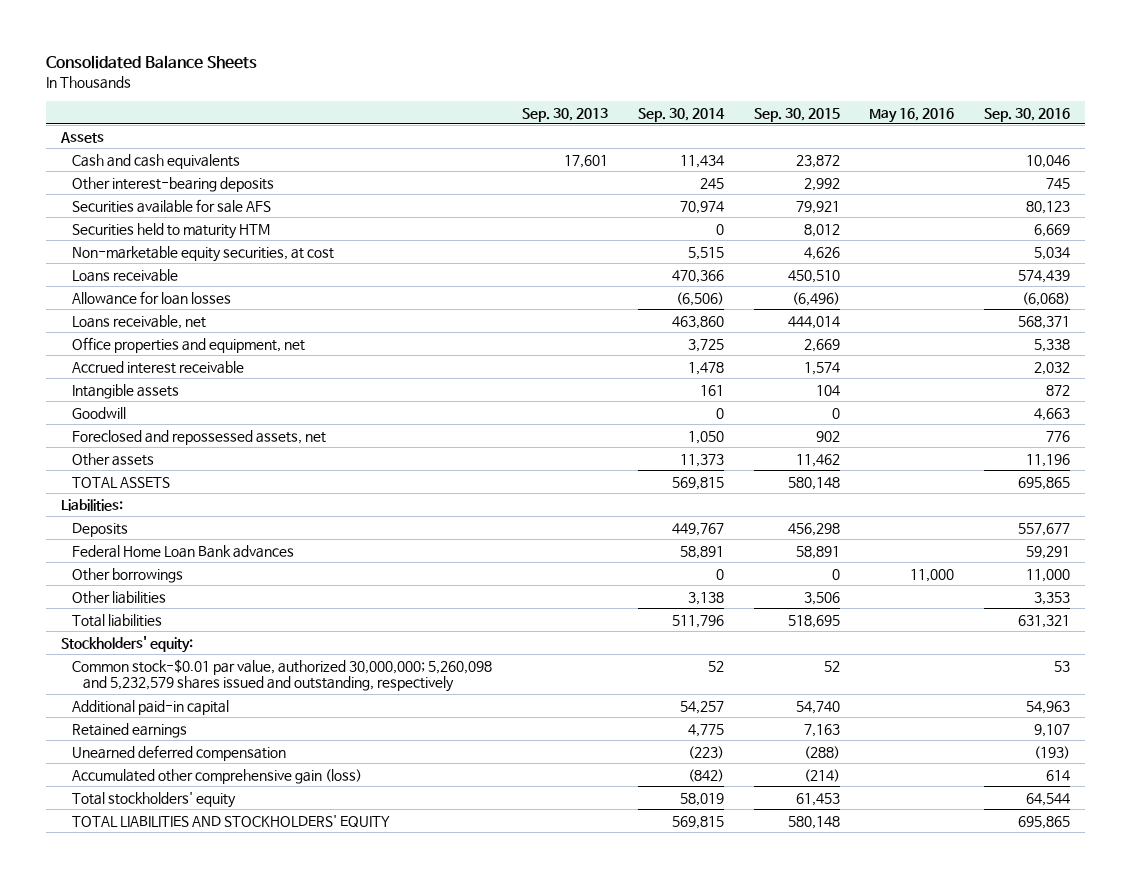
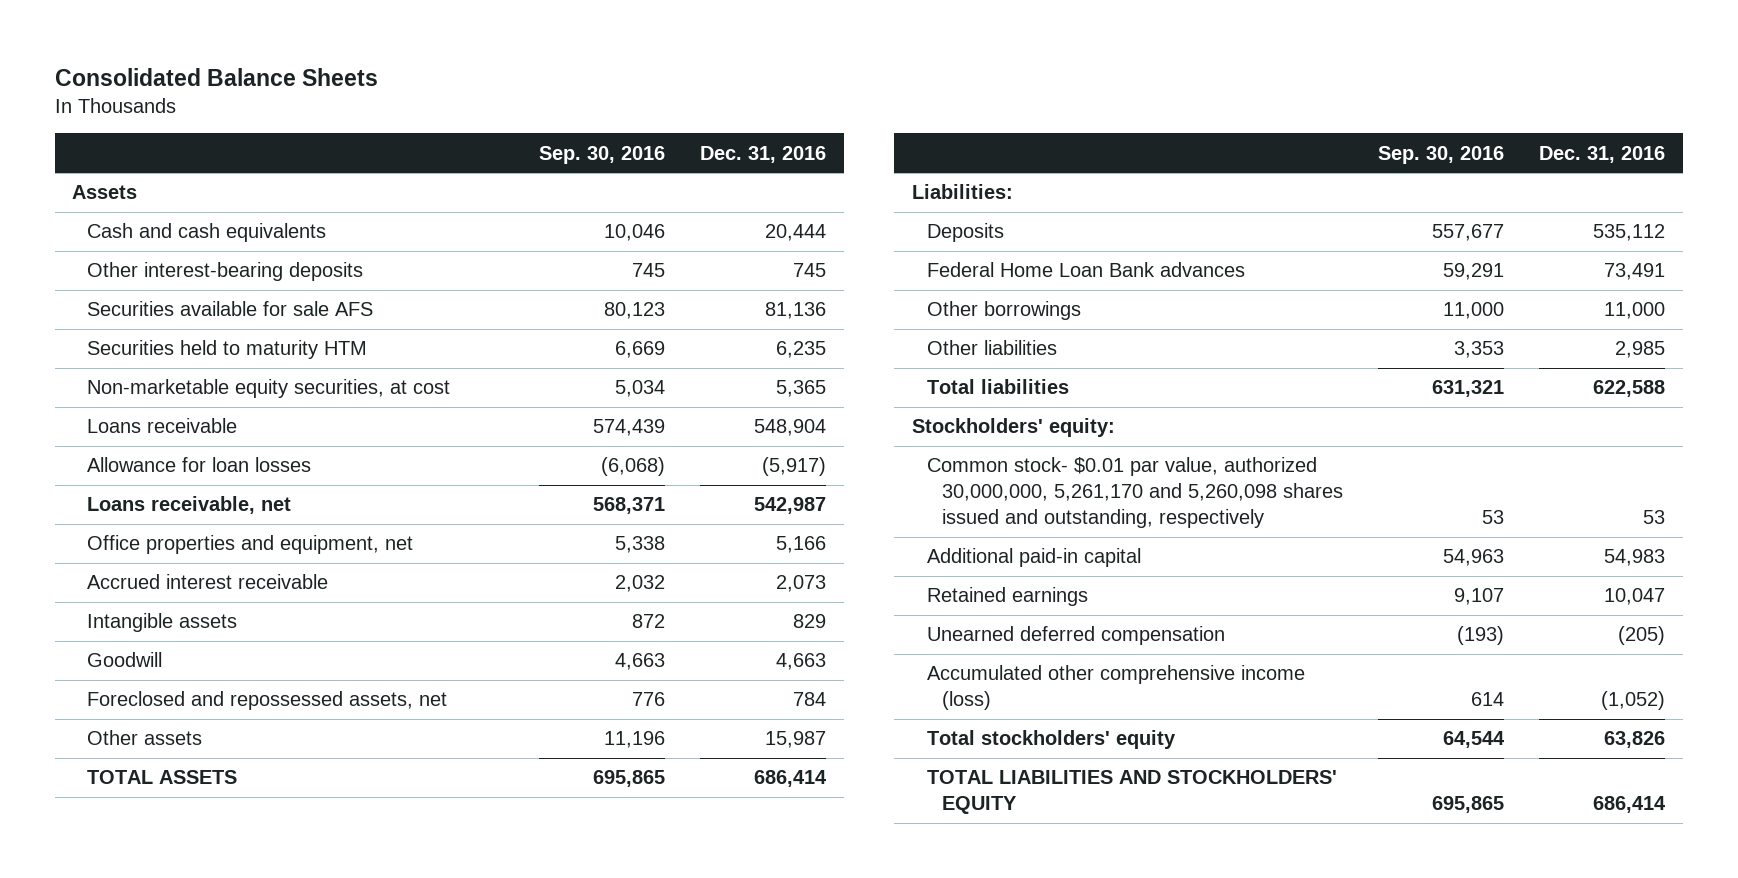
[521,107,608,122] Sep. 30, 2013 -> none
[637,107,725,122] Sep. 30, 2014 -> none
[753,107,840,122] Sep. 30, 2015 -> none
[869,107,955,123] May 16, 2016 -> none
none -> [699,145,826,163] Dec. 31, 2016
[71,658,492,693] Common stock-$0.01 par value, authorized 30,000,000; 5,260,098 and 5,232,579 shares issued and outstanding, respectively -> [926,457,1343,529] Common stock- $0.01 par value, authorized 30,000,000, 5,261,170 and 5,260,098 shares issued and outstanding, respectively
[71,768,362,784] Accumulated other comprehensive gain (loss) -> [926,665,1305,711] Accumulated other comprehensive income (loss)

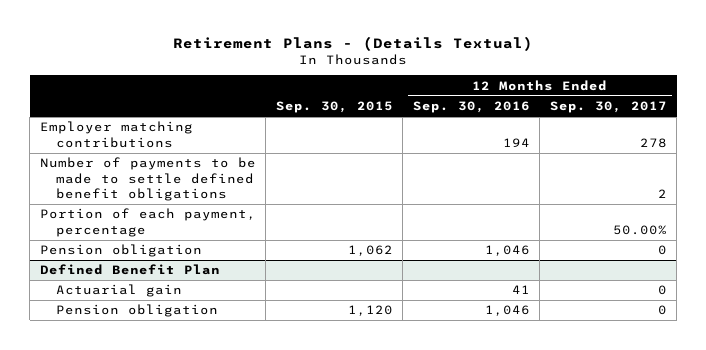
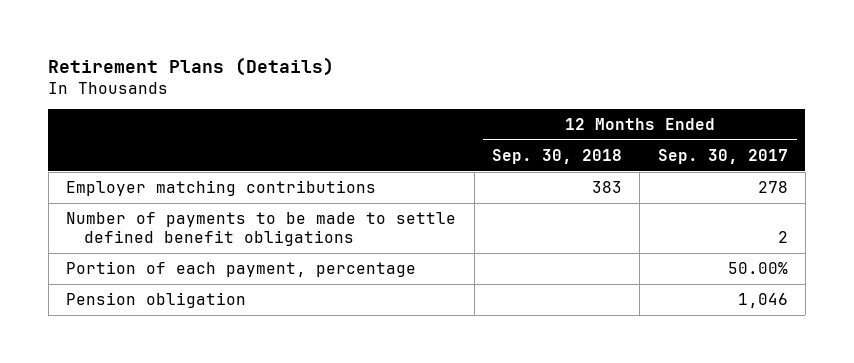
[173,35,534,51] Retirement Plans - (Details Textual) -> [48,56,335,76] Retirement Plans (Details)
[275,101,393,114] Sep. 30, 2015 -> none
[412,101,530,114] Sep. 30, 2016 -> none
none -> [491,148,622,164] Sep. 30, 2018
[39,264,220,276] Defined Benefit Plan -> none
[56,284,183,298] Actuarial gain -> none
[56,304,219,318] Pension obligation -> none
[657,245,667,256] 0 -> [737,293,788,309] 1,046

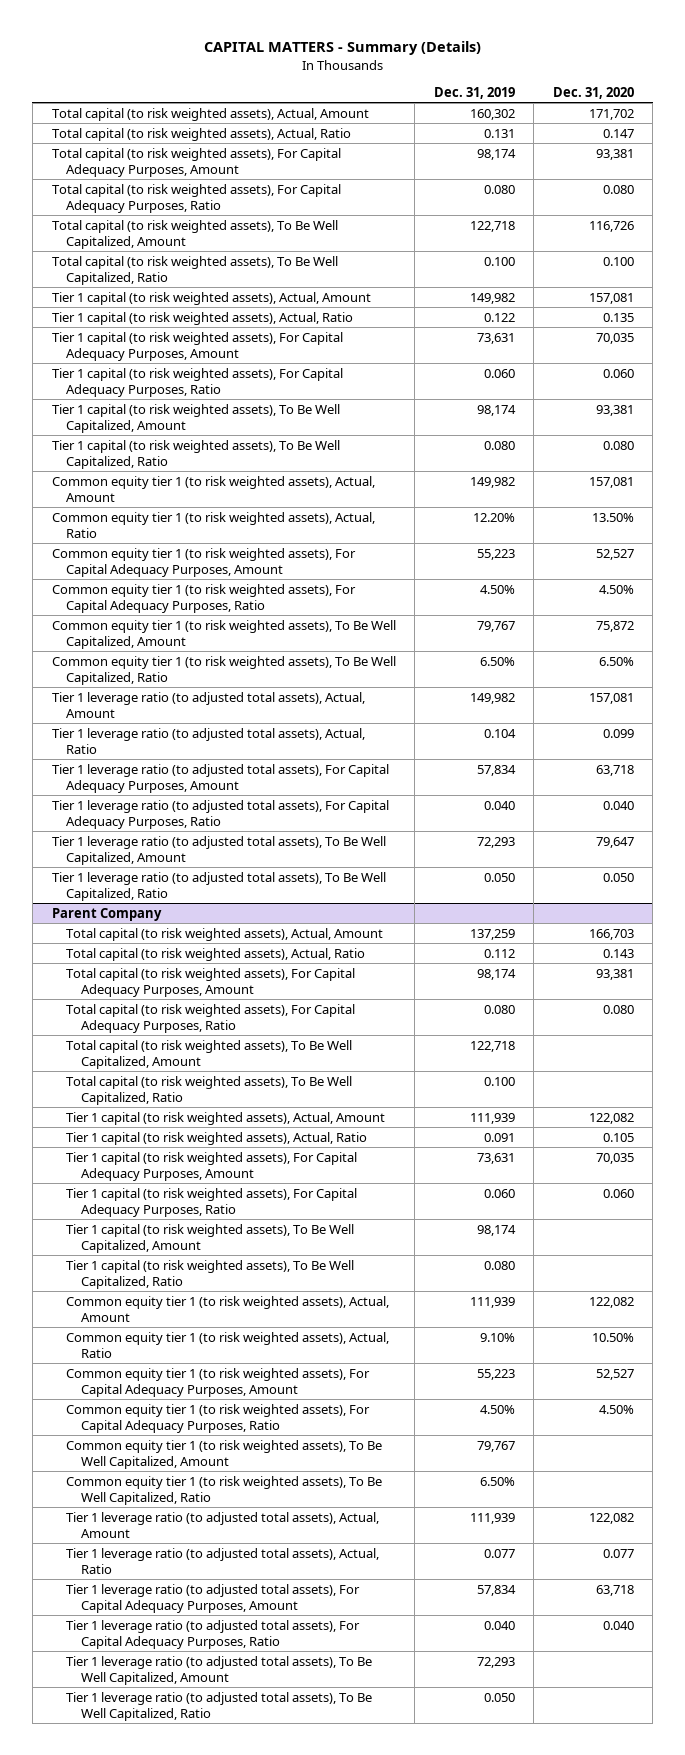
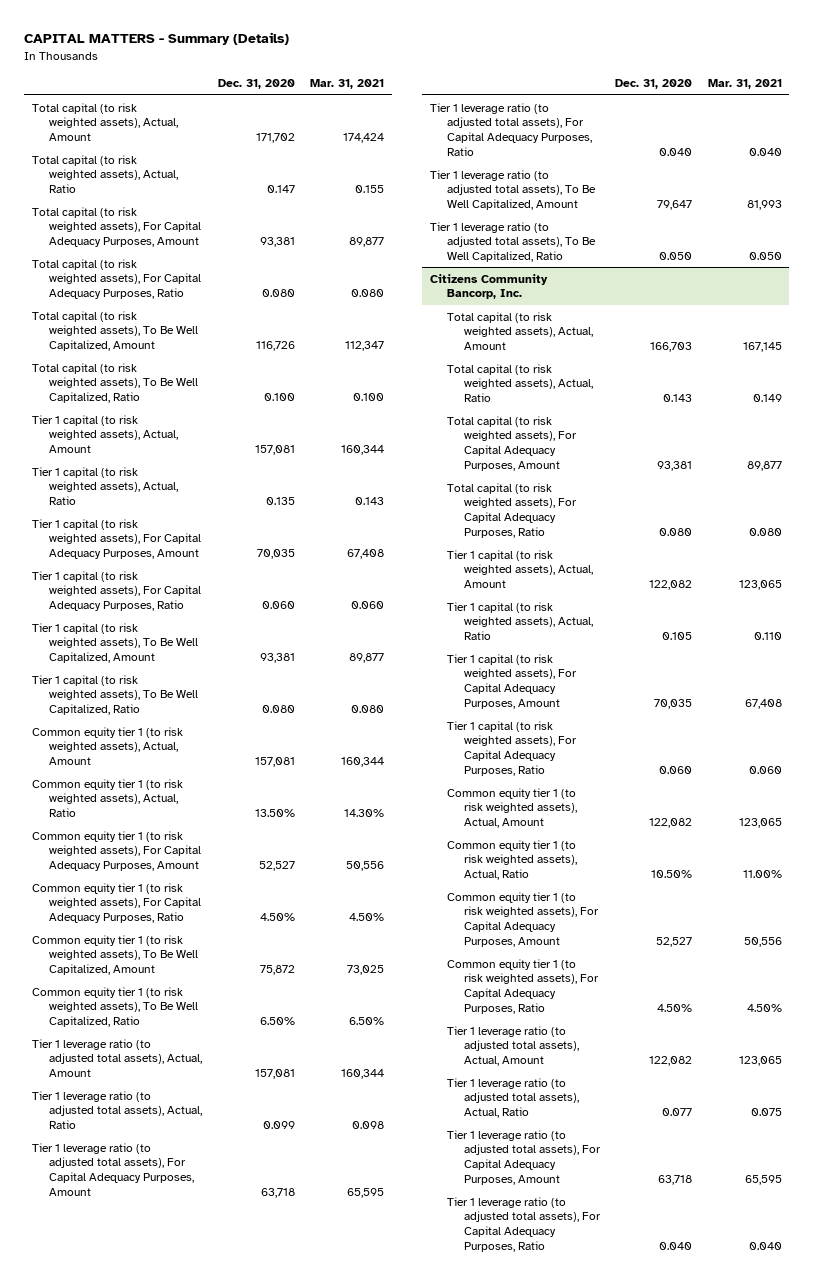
[433,87,515,100] Dec. 31, 2019 -> none
none -> [310,79,385,90] Mar. 31, 2021
[51,907,162,921] Parent Company -> [429,273,548,300] Citizens Community Bancorp, Inc.
[66,1039,353,1069] Total capital (to risk weighted assets), To Be Well Capitalized, Amount -> none
[66,1075,353,1105] Total capital (to risk weighted assets), To Be Well Capitalized, Ratio -> none
[66,1223,355,1253] Tier 1 capital (to risk weighted assets), To Be Well Capitalized, Amount -> none
[66,1259,355,1289] Tier 1 capital (to risk weighted assets), To Be Well Capitalized, Ratio -> none
[66,1439,383,1469] Common equity tier 1 (to risk weighted assets), To Be Well Capitalized, Amount -> none
[66,1475,383,1505] Common equity tier 1 (to risk weighted assets), To Be Well Capitalized, Ratio -> none
[66,1655,373,1685] Tier 1 leverage ratio (to adjusted total assets), To Be Well Capitalized, Amount -> none
[66,1691,373,1721] Tier 1 leverage ratio (to adjusted total assets), To Be Well Capitalized, Ratio -> none

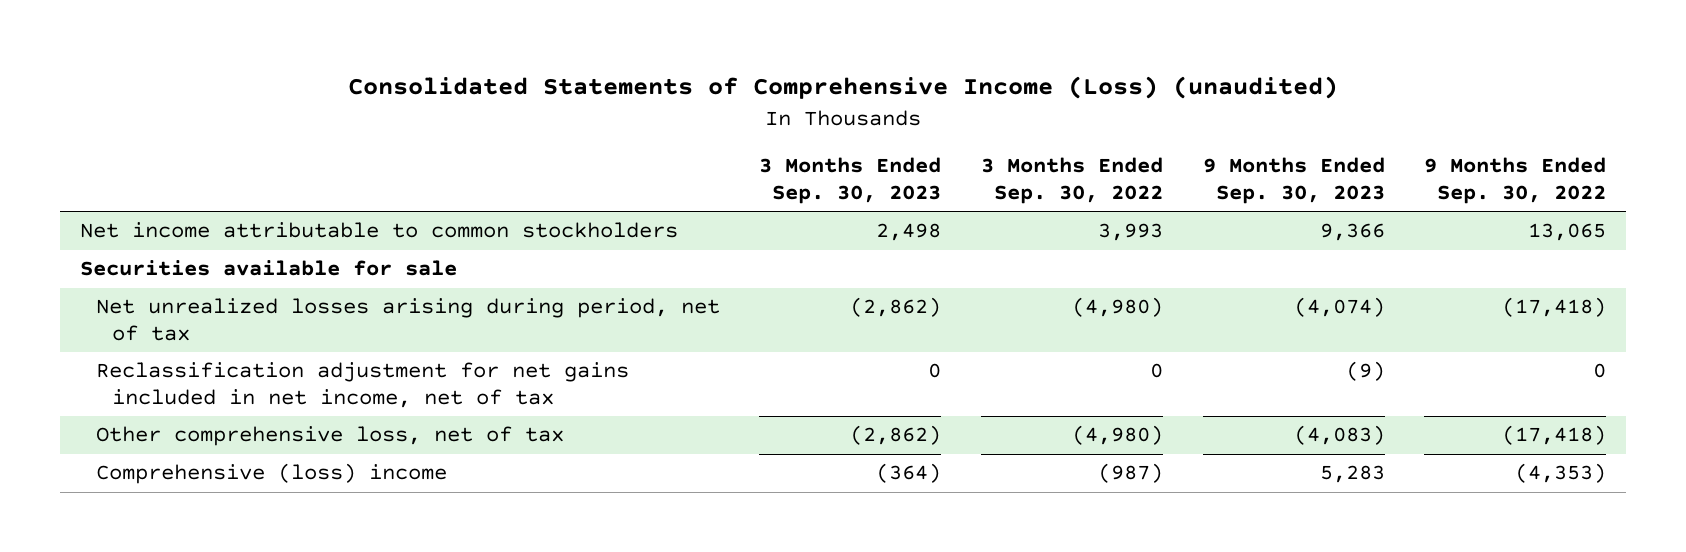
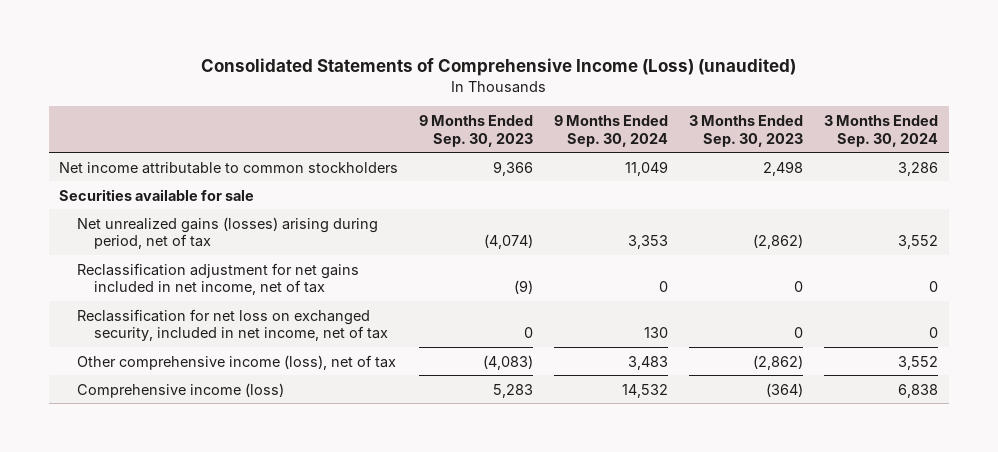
[981,157,1164,204] 3 Months Ended Sep. 30, 2022 -> none
[1424,157,1607,204] 9 Months Ended Sep. 30, 2022 -> none
none -> [554,114,669,147] 9 Months Ended Sep. 30, 2024
none -> [824,114,939,147] 3 Months Ended Sep. 30, 2024
[95,298,720,342] Net unrealized losses arising during period, net of tax -> [76,216,378,250] Net unrealized gains (losses) arising during period, net of tax
none -> [76,308,389,342] Reclassification for net loss on exchanged security, included in net income, net of tax
[95,426,564,447] Other comprehensive loss, net of tax -> [76,354,396,370] Other comprehensive income (loss), net of tax
[95,463,447,485] Comprehensive (loss) income -> [76,382,284,398] Comprehensive income (loss)

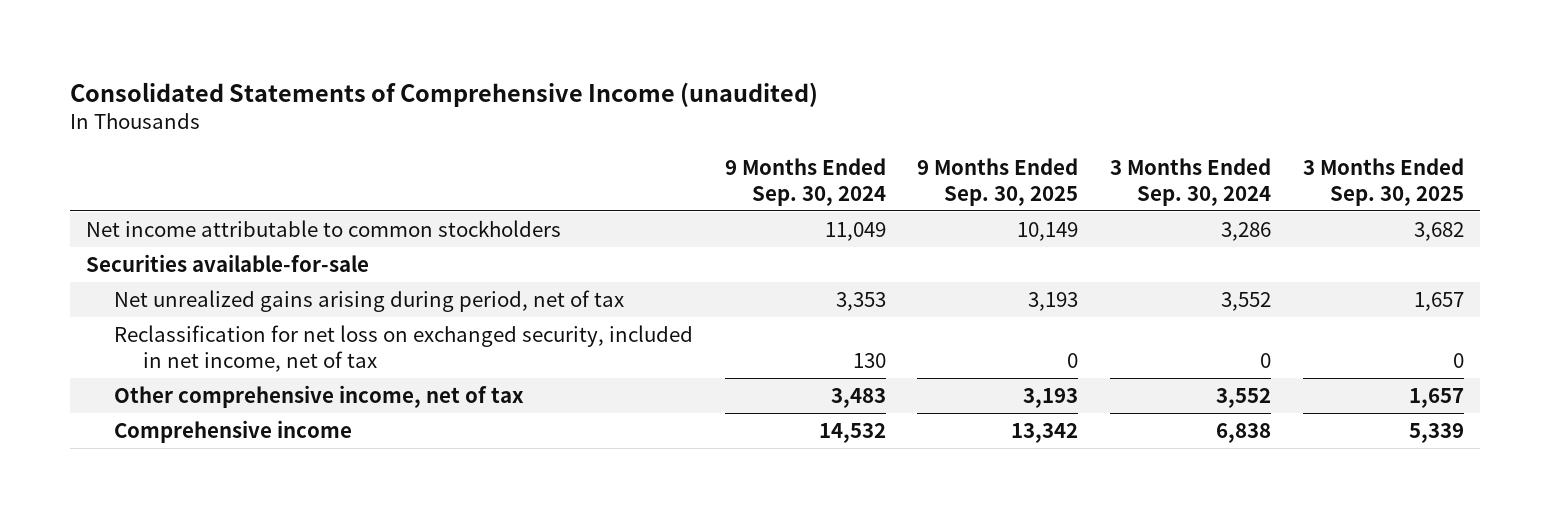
[200,57,796,76] Consolidated Statements of Comprehensive Income (Loss) (unaudited) -> [69,81,818,107] Consolidated Statements of Comprehensive Income (unaudited)
[419,114,534,147] 9 Months Ended Sep. 30, 2023 -> none
[689,114,804,147] 3 Months Ended Sep. 30, 2023 -> none
none -> [917,157,1079,206] 9 Months Ended Sep. 30, 2025
none -> [1302,157,1464,206] 3 Months Ended Sep. 30, 2025
[76,262,359,296] Reclassification adjustment for net gains included in net income, net of tax -> none
[59,188,255,201] Securities available for sale -> [85,254,369,273] Securities available-for-sale
[76,216,378,250] Net unrealized gains (losses) arising during period, net of tax -> [114,290,625,313] Net unrealized gains arising during period, net of tax
[76,354,396,370] Other comprehensive income (loss), net of tax -> [114,385,525,409] Other comprehensive income, net of tax
[76,382,284,398] Comprehensive income (loss) -> [114,420,353,444] Comprehensive income

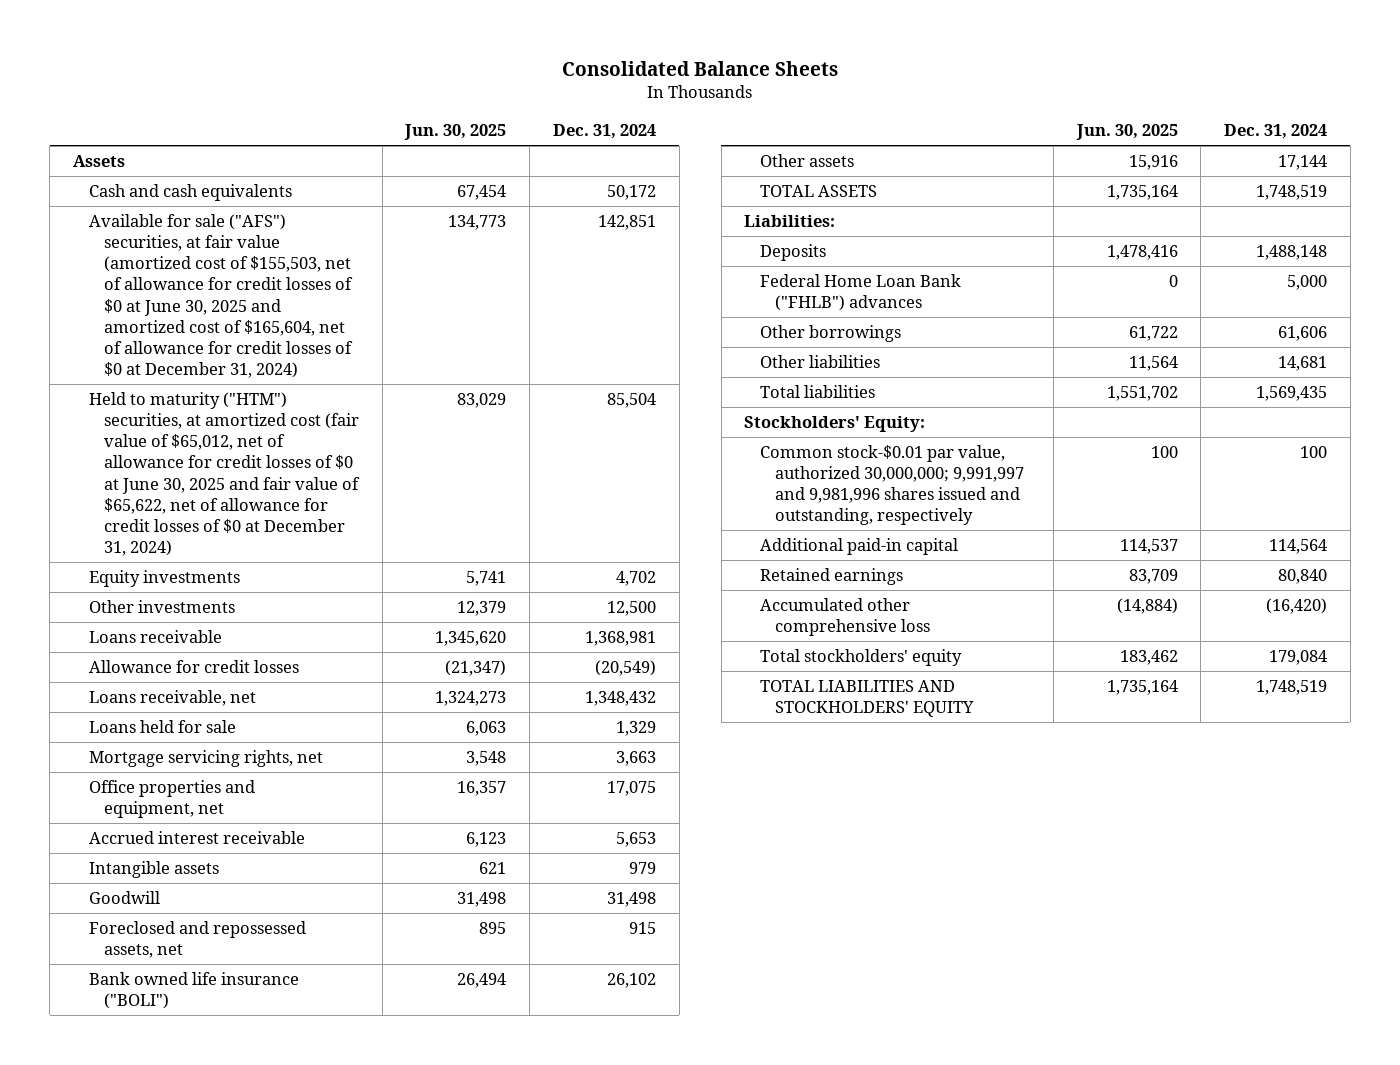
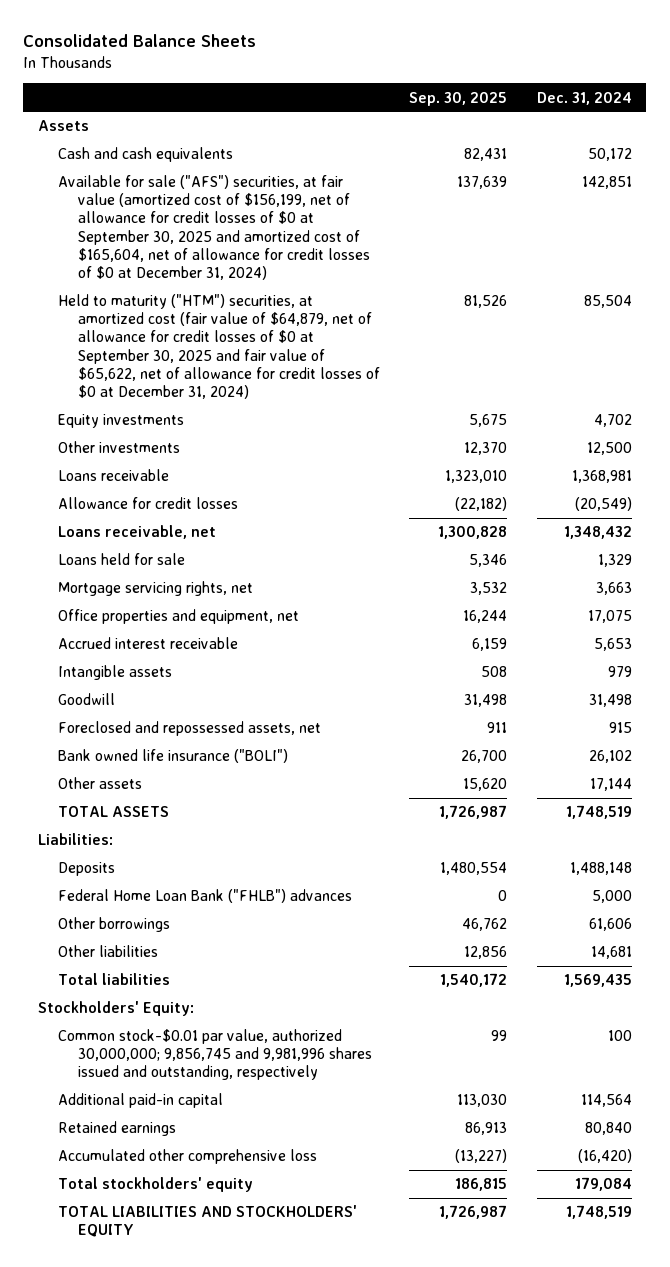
[404,124,507,141] Jun. 30, 2025 -> none
none -> [409,91,508,106] Sep. 30, 2025
[88,214,353,378] Available for sale ("AFS") securities, at fair value (amortized cost of $155,503, net of allowance for credit losses of $0 at June 30, 2025 and amortized cost of $165,604, net of allowance for credit losses of $0 at December 31, 2024) -> [58,175,371,281] Available for sale ("AFS") securities, at fair value (amortized cost of $156,199, net of allowance for credit losses of $0 at September 30, 2025 and amortized cost of $165,604, net of allowance for credit losses of $0 at December 31, 2024)
[88,392,360,556] Held to maturity ("HTM") securities, at amortized cost (fair value of $65,012, net of allowance for credit losses of $0 at June 30, 2025 and fair value of $65,622, net of allowance for credit losses of $0 at December 31, 2024) -> [58,294,381,400] Held to maturity ("HTM") securities, at amortized cost (fair value of $64,879, net of allowance for credit losses of $0 at September 30, 2025 and fair value of $65,622, net of allowance for credit losses of $0 at December 31, 2024)
[759,445,1025,526] Common stock-$0.01 par value, authorized 30,000,000; 9,991,997 and 9,981,996 shares issued and outstanding, respectively -> [58,1029,373,1081] Common stock-$0.01 par value, authorized 30,000,000; 9,856,745 and 9,981,996 shares issued and outstanding, respectively

